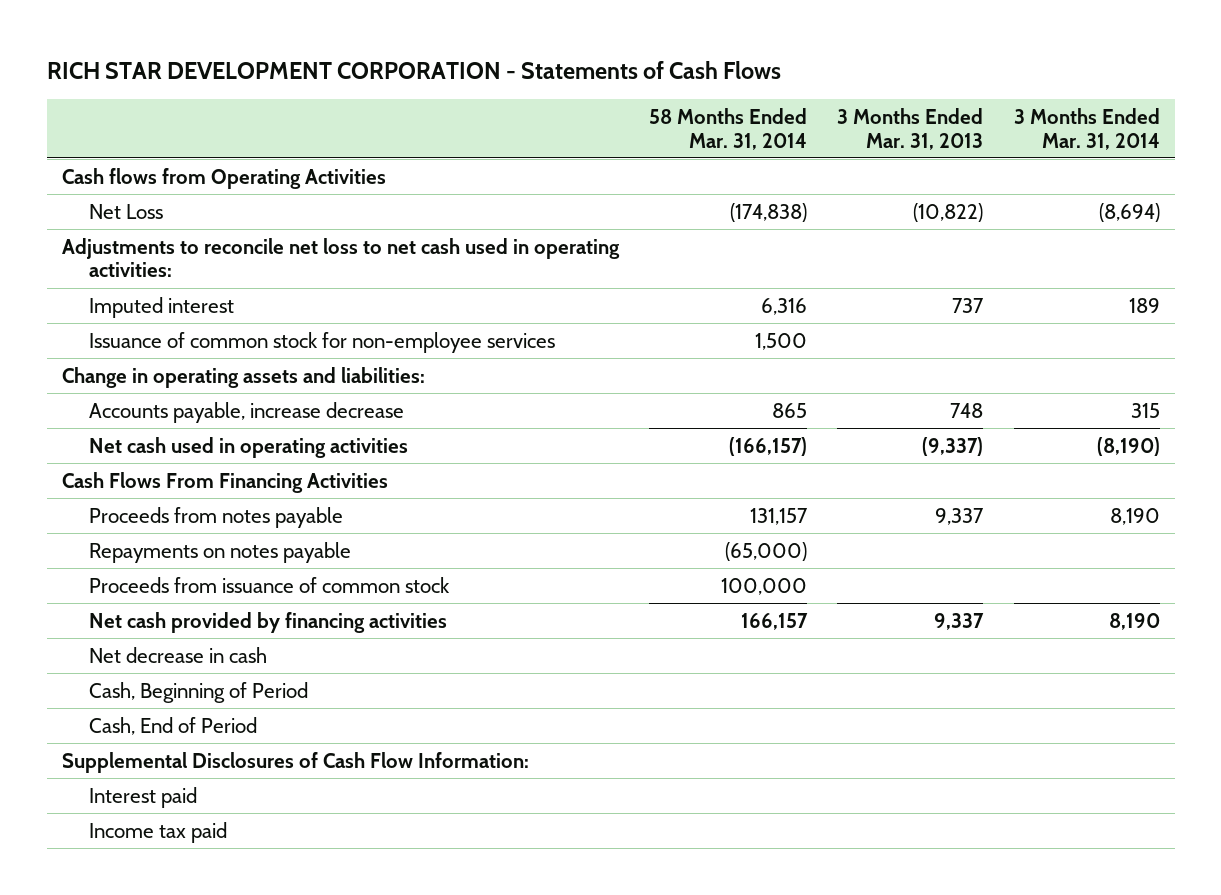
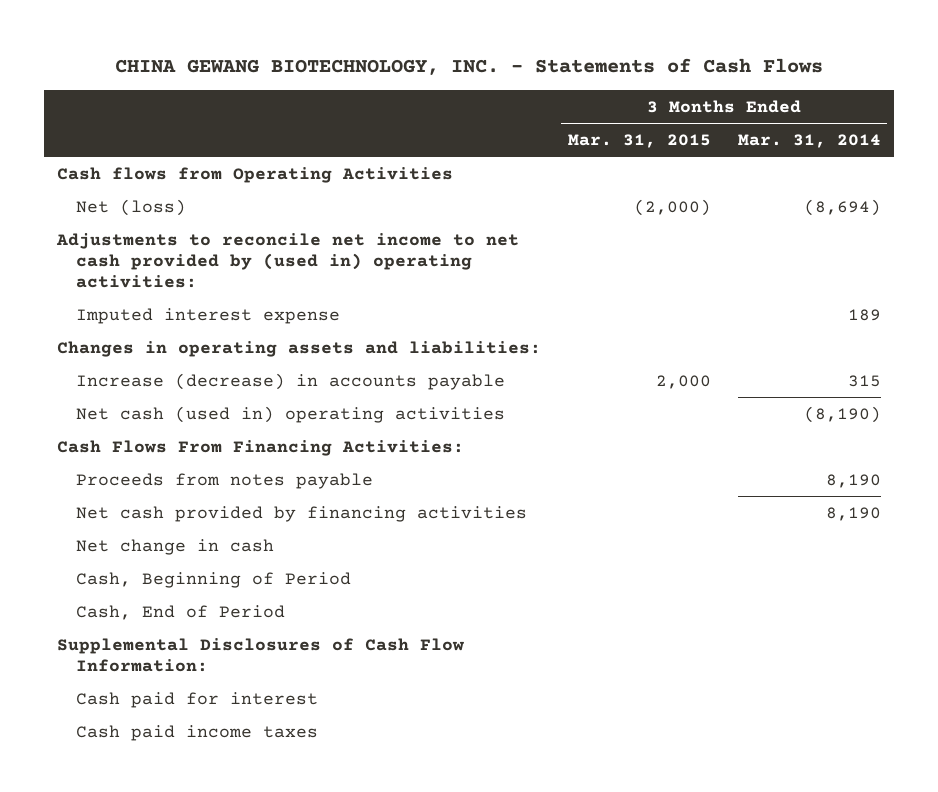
[46,60,781,79] RICH STAR DEVELOPMENT CORPORATION - Statements of Cash Flows -> [114,57,823,75] CHINA GEWANG BIOTECHNOLOGY, INC. - Statements of Cash Flows
[649,107,808,150] 58 Months Ended Mar. 31, 2014 -> none
[837,107,984,150] 3 Months Ended Mar. 31, 2013 -> none
none -> [567,133,711,148] Mar. 31, 2015
[88,331,555,353] Issuance of common stock for non-employee services -> none
[88,203,163,219] Net Loss -> [75,198,186,216] Net (loss)
[61,237,620,278] Adjustments to reconcile net loss to net cash used in operating activities: -> [56,232,520,289] Adjustments to reconcile net income to net cash provided by (used in) operating activities:
[88,296,234,318] Imputed interest -> [75,307,340,324] Imputed interest expense
[61,366,425,388] Change in operating assets and liabilities: -> [57,340,542,357] Changes in operating assets and liabilities:
[88,401,404,423] Accounts payable, increase decrease -> [75,372,505,390] Increase (decrease) in accounts payable
[88,436,408,458] Net cash used in operating activities -> [75,405,505,423] Net cash (used in) operating activities
[61,471,388,493] Cash Flows From Financing Activities -> [57,439,465,456] Cash Flows From Financing Activities:
[88,541,351,563] Repayments on notes payable -> none
[88,576,450,593] Proceeds from issuance of common stock -> none
[88,646,267,663] Net decrease in cash -> [75,538,274,555] Net change in cash
[88,786,197,808] Interest paid -> [75,691,318,708] Cash paid for interest
[88,821,227,843] Income tax paid -> [75,724,318,741] Cash paid income taxes

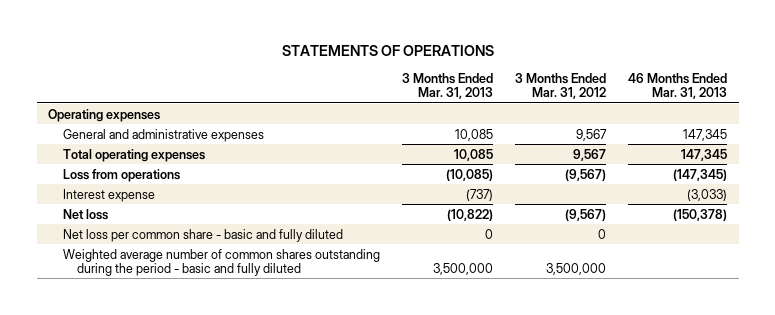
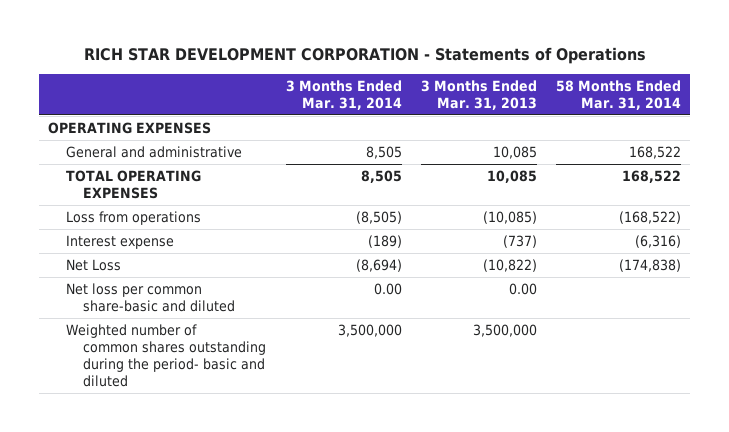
[281,44,494,56] STATEMENTS OF OPERATIONS -> [83,47,646,65] RICH STAR DEVELOPMENT CORPORATION - Statements of Operations
[515,72,607,100] 3 Months Ended Mar. 31, 2012 -> none
[628,72,728,100] 46 Months Ended Mar. 31, 2013 -> none
none -> [285,80,402,110] 3 Months Ended Mar. 31, 2014
none -> [555,80,681,110] 58 Months Ended Mar. 31, 2014
[47,108,160,122] Operating expenses -> [48,121,212,134] OPERATING EXPENSES
[62,128,264,142] General and administrative expenses -> [65,145,242,158] General and administrative
[62,148,205,162] Total operating expenses -> [65,169,201,199] TOTAL OPERATING EXPENSES
[62,208,108,220] Net loss -> [65,258,121,271] Net Loss
[62,228,343,242] Net loss per common share - basic and fully diluted -> [65,282,236,312] Net loss per common share-basic and diluted
[484,228,493,239] 0 -> [508,282,537,295] 0.00
[62,248,380,276] Weighted average number of common shares outstanding during the period - basic and fully diluted -> [65,323,267,387] Weighted number of common shares outstanding during the period- basic and diluted

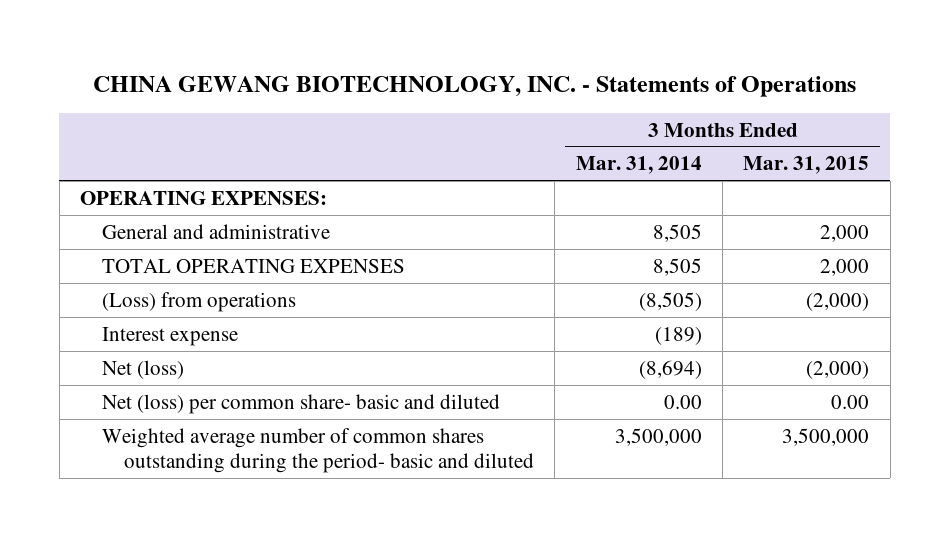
[83,47,646,65] RICH STAR DEVELOPMENT CORPORATION - Statements of Operations -> [92,75,856,97] CHINA GEWANG BIOTECHNOLOGY, INC. - Statements of Operations
[420,80,537,110] 3 Months Ended Mar. 31, 2013 -> none
[555,80,681,110] 58 Months Ended Mar. 31, 2014 -> none
none -> [743,156,870,175] Mar. 31, 2015
[48,121,212,134] OPERATING EXPENSES -> [80,190,328,205] OPERATING EXPENSES:
[65,210,201,225] Loss from operations -> [102,291,297,312] (Loss) from operations
[65,258,121,271] Net Loss -> [102,359,185,379] Net (loss)
[65,282,236,312] Net loss per common share-basic and diluted -> [102,393,501,414] Net (loss) per common share- basic and diluted
[65,323,267,387] Weighted number of common shares outstanding during the period- basic and diluted -> [102,427,535,474] Weighted average number of common shares outstanding during the period- basic and diluted

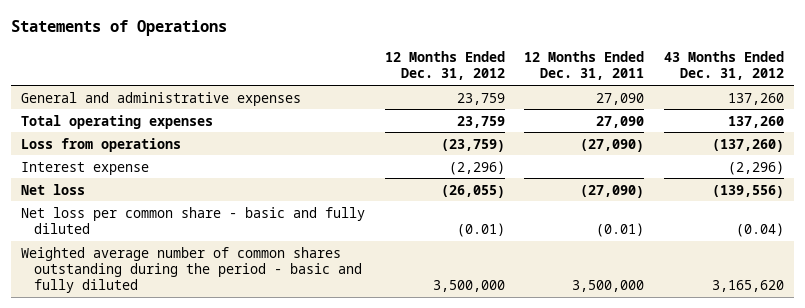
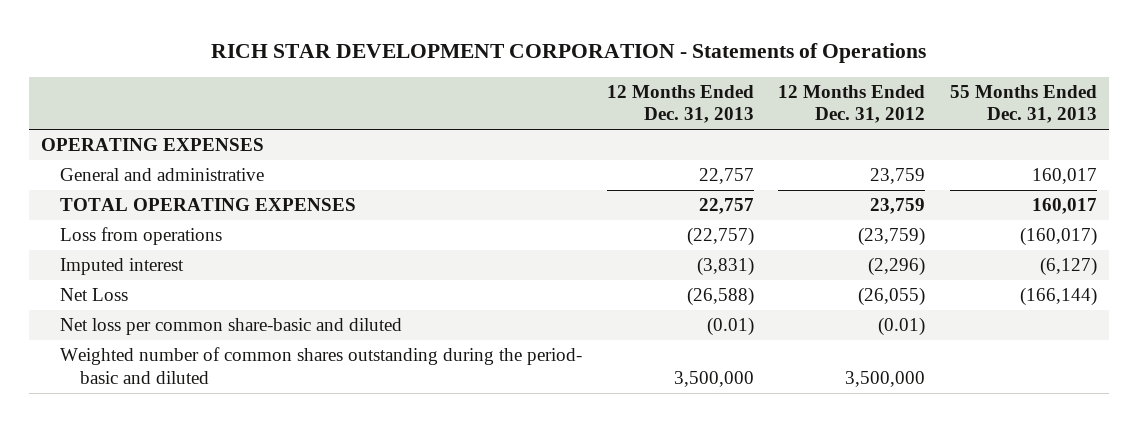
[11,19,228,36] Statements of Operations -> [210,42,926,63] RICH STAR DEVELOPMENT CORPORATION - Statements of Operations
[524,51,645,81] 12 Months Ended Dec. 31, 2011 -> none
[664,51,785,81] 43 Months Ended Dec. 31, 2012 -> none
none -> [606,84,754,124] 12 Months Ended Dec. 31, 2013
none -> [949,84,1097,124] 55 Months Ended Dec. 31, 2013
none -> [40,138,264,152] OPERATING EXPENSES
[20,91,301,106] General and administrative expenses -> [60,168,265,182] General and administrative
[20,114,213,129] Total operating expenses -> [60,198,357,212] TOTAL OPERATING EXPENSES
[20,161,149,175] Interest expense -> [60,258,185,276] Imputed interest
[20,183,85,195] Net loss -> [60,288,129,302] Net Loss
[20,206,365,234] Net loss per common share - basic and fully diluted -> [60,318,403,336] Net loss per common share-basic and diluted
[20,246,362,294] Weighted average number of common shares outstanding during the period - basic and fully diluted -> [60,347,583,384] Weighted number of common shares outstanding during the period- basic and diluted

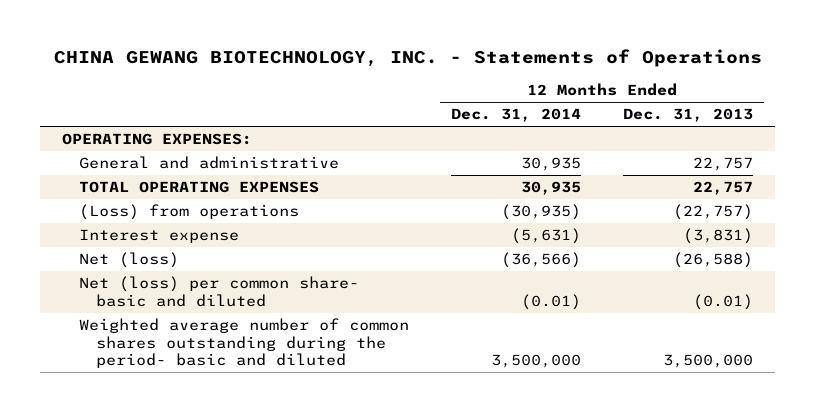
[210,42,926,63] RICH STAR DEVELOPMENT CORPORATION - Statements of Operations -> [53,49,762,68] CHINA GEWANG BIOTECHNOLOGY, INC. - Statements of Operations
[778,84,926,124] 12 Months Ended Dec. 31, 2012 -> none
[949,84,1097,124] 55 Months Ended Dec. 31, 2013 -> none
none -> [451,108,582,123] Dec. 31, 2014
[40,138,264,152] OPERATING EXPENSES -> [61,133,252,146] OPERATING EXPENSES:
[60,227,223,246] Loss from operations -> [78,204,299,221] (Loss) from operations
[60,258,185,276] Imputed interest -> [78,229,239,244] Interest expense
[60,288,129,302] Net Loss -> [78,252,179,269] Net (loss)
[60,318,403,336] Net loss per common share-basic and diluted -> [78,276,359,307] Net (loss) per common share- basic and diluted
[60,347,583,384] Weighted number of common shares outstanding during the period- basic and diluted -> [78,318,409,369] Weighted average number of common shares outstanding during the period- basic and diluted

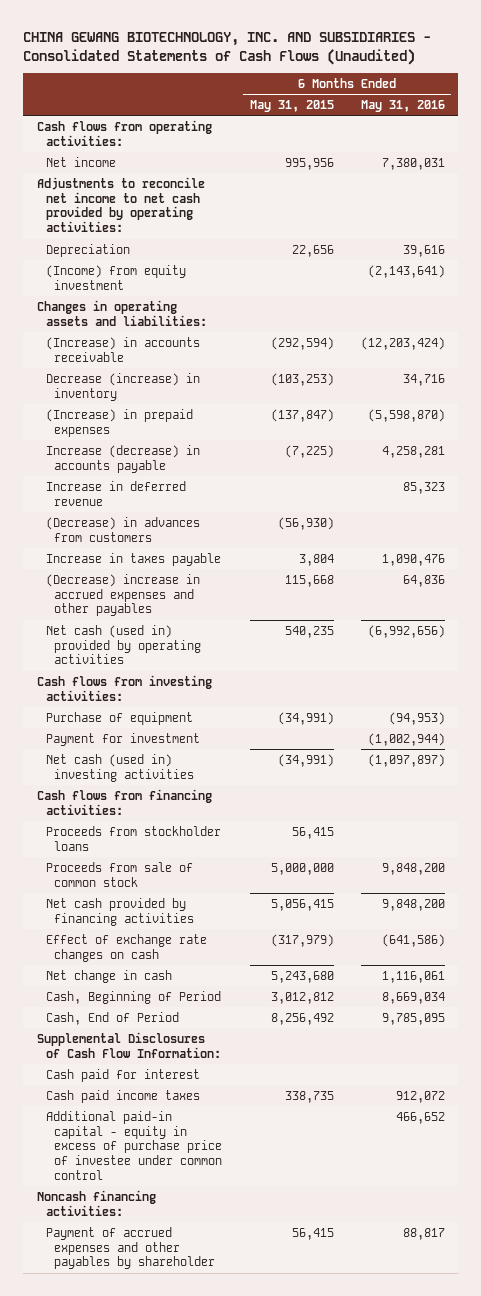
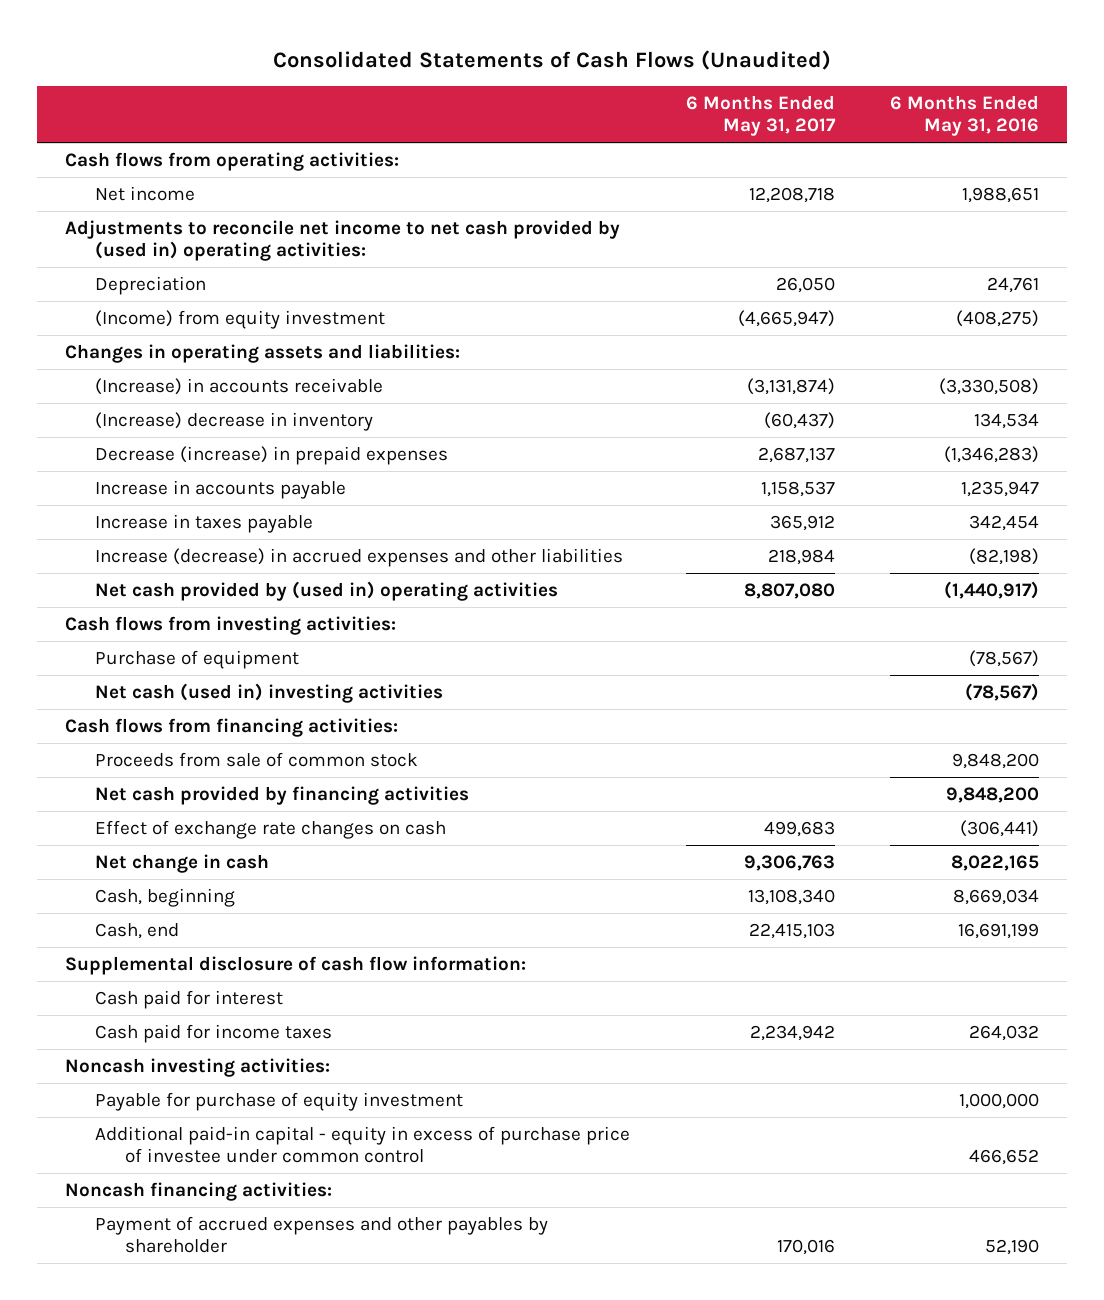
[23,32,432,65] CHINA GEWANG BIOTECHNOLOGY, INC. AND SUBSIDIARIES - Consolidated Statements of Cash Flows (Unaudited) -> [273,50,832,71] Consolidated Statements of Cash Flows (Unaudited)
[249,99,334,112] May 31, 2015 -> none
none -> [685,95,836,137] 6 Months Ended May 31, 2017
[381,157,445,170] 7,380,031 -> [962,187,1040,204] 1,988,651
[36,176,205,233] Adjustments to reconcile net income to net cash provided by operating activities: -> [65,220,621,262] Adjustments to reconcile net income to net cash provided by (used in) operating activities:
[402,244,445,257] 39,616 -> [987,277,1040,294] 24,761
[367,264,445,278] (2,143,641) -> [956,310,1040,328] (408,275)
[45,480,186,506] Increase in deferred revenue -> none
[45,516,200,542] (Decrease) in advances from customers -> none
[360,336,445,350] (12,203,424) -> [939,378,1040,396] (3,330,508)
[45,372,200,401] Decrease (increase) in inventory -> [95,412,374,432] (Increase) decrease in inventory
[402,373,445,386] 34,716 -> [974,413,1040,430] 134,534
[45,408,193,437] (Increase) in prepaid expenses -> [95,446,449,466] Decrease (increase) in prepaid expenses
[367,408,445,422] (5,598,870) -> [944,446,1040,464] (1,346,283)
[45,444,200,473] Increase (decrease) in accounts payable -> [95,480,347,500] Increase in accounts payable
[381,445,445,458] 4,258,281 -> [961,481,1040,498] 1,235,947
[381,553,445,566] 1,090,476 -> [969,515,1040,532] 342,454
[45,573,200,617] (Decrease) increase in accrued expenses and other payables -> [95,548,624,568] Increase (decrease) in accrued expenses and other liabilities
[402,574,445,587] 64,836 -> [969,548,1040,566] (82,198)
[45,624,202,665] Net cash (used in) provided by operating activities -> [95,581,559,602] Net cash provided by (used in) operating activities
[367,624,445,638] (6,992,656) -> [944,581,1040,600] (1,440,917)
[45,732,200,746] Payment for investment -> none
[388,711,445,725] (94,953) -> [969,650,1040,668] (78,567)
[367,753,445,767] (1,097,897) -> [965,683,1040,702] (78,567)
[45,825,221,851] Proceeds from stockholder loans -> none
[381,933,445,947] (641,586) -> [960,820,1040,838] (306,441)
[381,970,445,983] 1,116,061 -> [951,855,1040,872] 8,022,165
[45,990,221,1004] Cash, Beginning of Period -> [95,888,236,908] Cash, beginning
[45,1011,179,1025] Cash, End of Period -> [95,923,180,940] Cash, end
[381,1012,445,1025] 9,785,095 -> [958,923,1040,940] 16,691,199
[36,1031,221,1058] Supplemental Disclosures of Cash Flow Information: -> [65,956,527,976] Supplemental disclosure of cash flow information:
[45,1089,200,1103] Cash paid income taxes -> [95,1024,333,1044] Cash paid for income taxes
[395,1090,445,1103] 912,072 -> [969,1025,1040,1042] 264,032
none -> [65,1058,331,1078] Noncash investing activities:
none -> [95,1092,464,1112] Payable for purchase of equity investment
[402,1227,445,1240] 88,817 -> [985,1239,1040,1256] 52,190

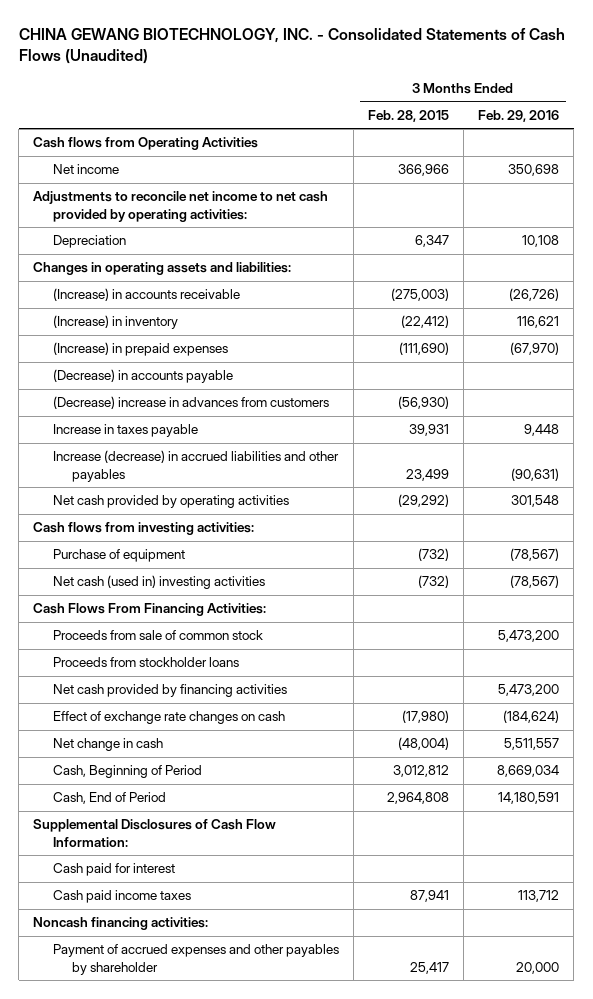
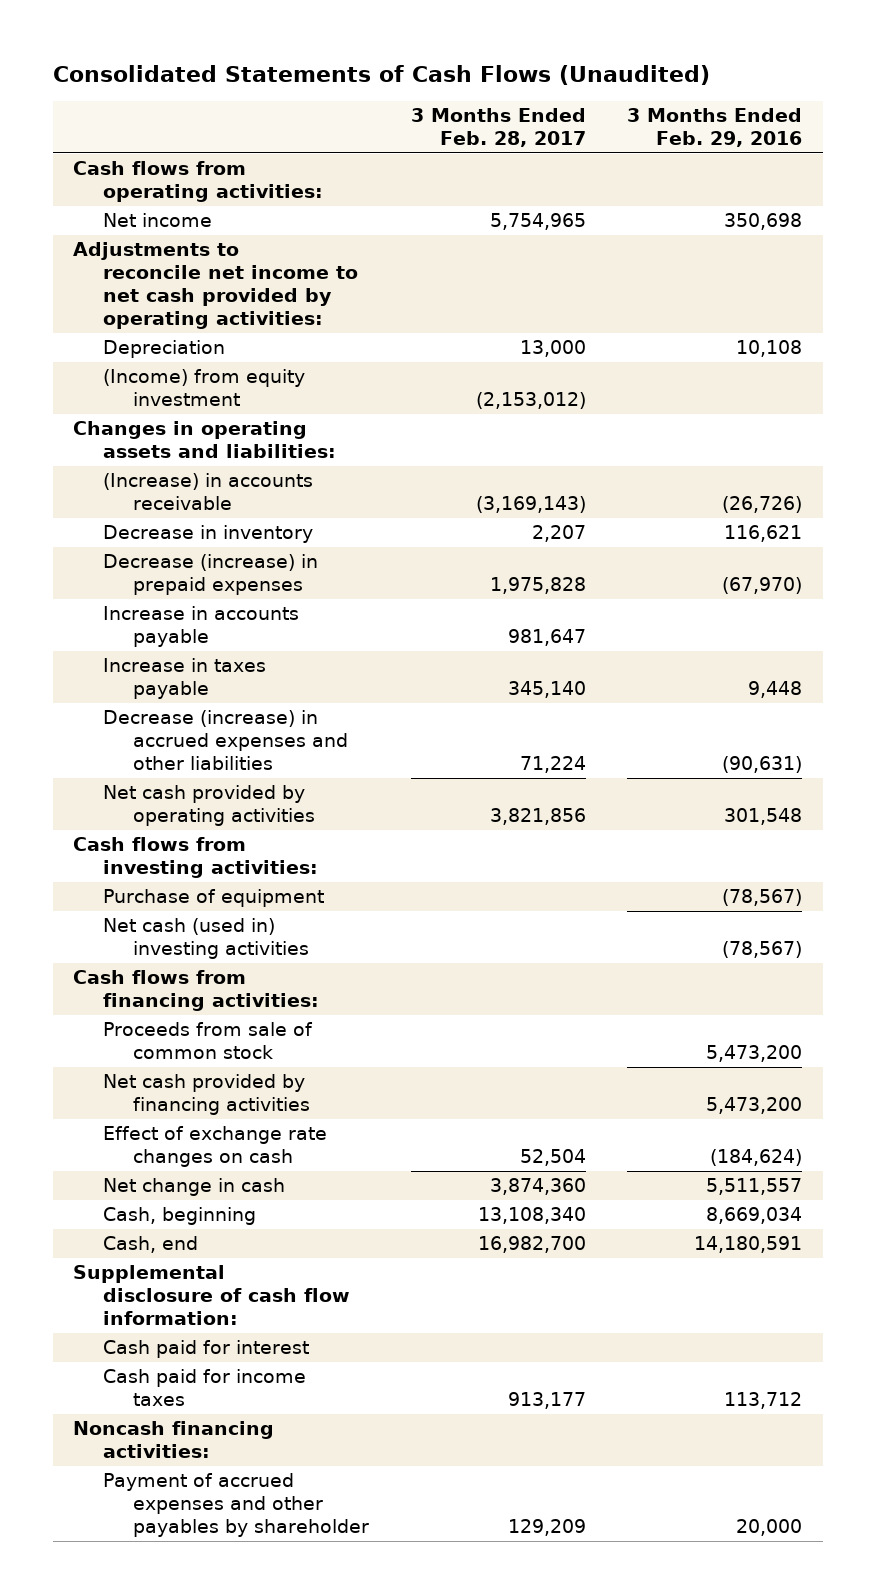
[18,27,565,64] CHINA GEWANG BIOTECHNOLOGY, INC. - Consolidated Statements of Cash Flows (Unaudited) -> [52,64,710,85] Consolidated Statements of Cash Flows (Unaudited)
[367,109,449,122] Feb. 28, 2015 -> none
none -> [410,108,586,148] 3 Months Ended Feb. 28, 2017
[33,137,259,151] Cash flows from Operating Activities -> [73,161,324,203] Cash flows from operating activities:
none -> [103,369,306,407] (Income) from equity investment
[52,396,329,410] (Decrease) increase in advances from customers -> none
[52,315,178,330] (Increase) in inventory -> [103,525,314,544] Decrease in inventory
[52,342,228,357] (Increase) in prepaid expenses -> [103,554,319,596] Decrease (increase) in prepaid expenses
[52,369,233,384] (Decrease) in accounts payable -> [103,606,300,648] Increase in accounts payable
[52,450,339,482] Increase (decrease) in accrued liabilities and other payables -> [103,710,349,771] Decrease (increase) in accrued expenses and other liabilities
[33,603,267,617] Cash Flows From Financing Activities: -> [73,970,320,1012] Cash flows from financing activities:
[52,657,239,668] Proceeds from stockholder loans -> none
[52,765,202,779] Cash, Beginning of Period -> [103,1207,257,1226] Cash, beginning
[52,792,166,805] Cash, End of Period -> [103,1236,199,1254] Cash, end
[33,819,277,847] Supplemental Disclosures of Cash Flow Information: -> [73,1265,351,1326] Supplemental disclosure of cash flow information:
[52,890,191,904] Cash paid income taxes -> [103,1369,307,1407] Cash paid for income taxes

